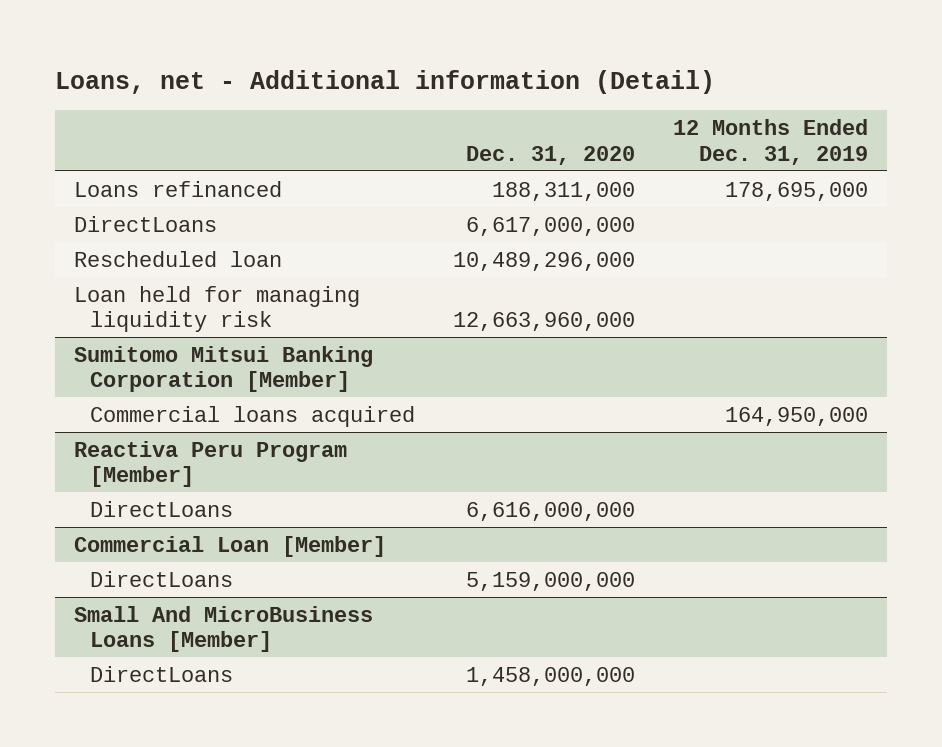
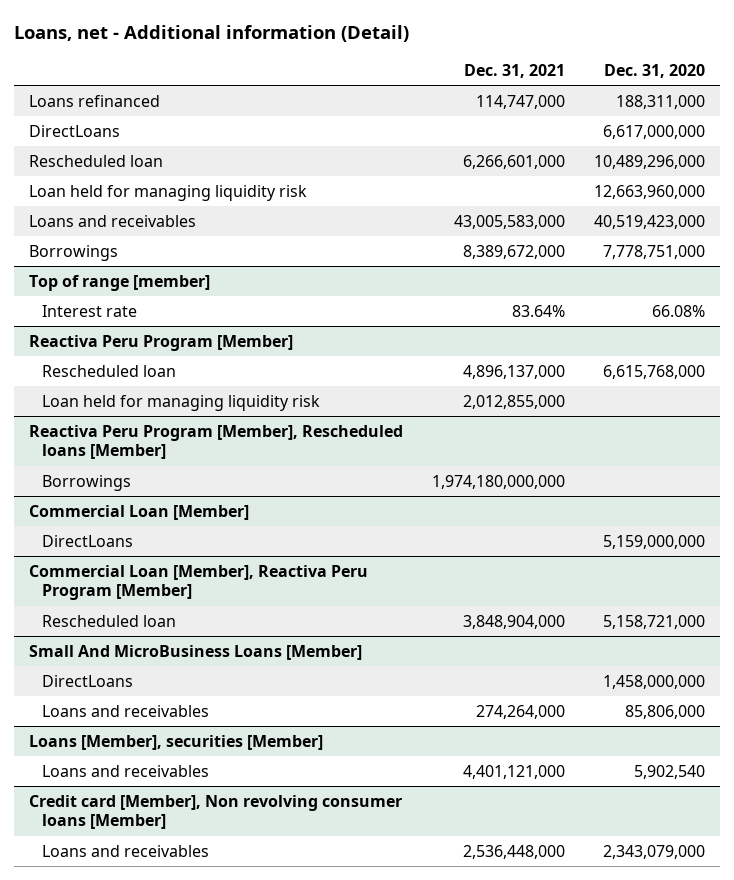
[673,118,869,165] 12 Months Ended Dec. 31, 2019 -> none
none -> [464,63,566,78] Dec. 31, 2021
[73,345,373,393] Sumitomo Mitsui Banking Corporation [Member] -> none
[90,405,416,427] Commercial loans acquired -> none
none -> [28,214,196,227] Loans and receivables
none -> [28,244,118,261] Borrowings
none -> [28,274,210,291] Top of range [member]
none -> [41,304,137,317] Interest rate
[90,500,234,517] DirectLoans -> none
none -> [41,364,176,377] Rescheduled loan
none -> [41,394,320,411] Loan held for managing liquidity risk
none -> [28,424,403,460] Reactiva Peru Program [Member], Rescheduled loans [Member]
none -> [41,474,131,491] Borrowings
none -> [28,564,368,601] Commercial Loan [Member], Reactiva Peru Program [Member]
none -> [41,614,176,627] Rescheduled loan
none -> [41,704,209,717] Loans and receivables
none -> [28,734,323,750] Loans [Member], securities [Member]
none -> [41,764,209,777] Loans and receivables
none -> [28,794,402,830] Credit card [Member], Non revolving consumer loans [Member]
none -> [41,844,209,857] Loans and receivables

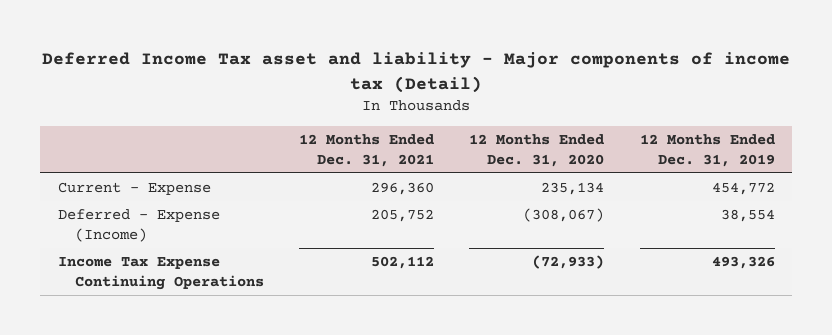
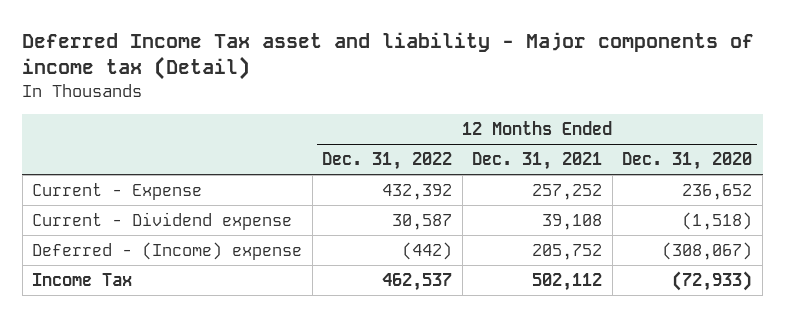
[639,133,775,167] 12 Months Ended Dec. 31, 2019 -> none
none -> [322,152,453,171] Dec. 31, 2022
[371,182,435,196] 296,360 -> [532,183,603,200] 257,252
[541,182,605,196] 235,134 -> [682,183,753,200] 236,652
none -> [32,211,293,230] Current - Dividend expense
[57,209,220,243] Deferred - Expense (Income) -> [32,241,303,260] Deferred - (Income) expense
[57,257,265,291] Income Tax Expense Continuing Operations -> [32,272,133,286] Income Tax

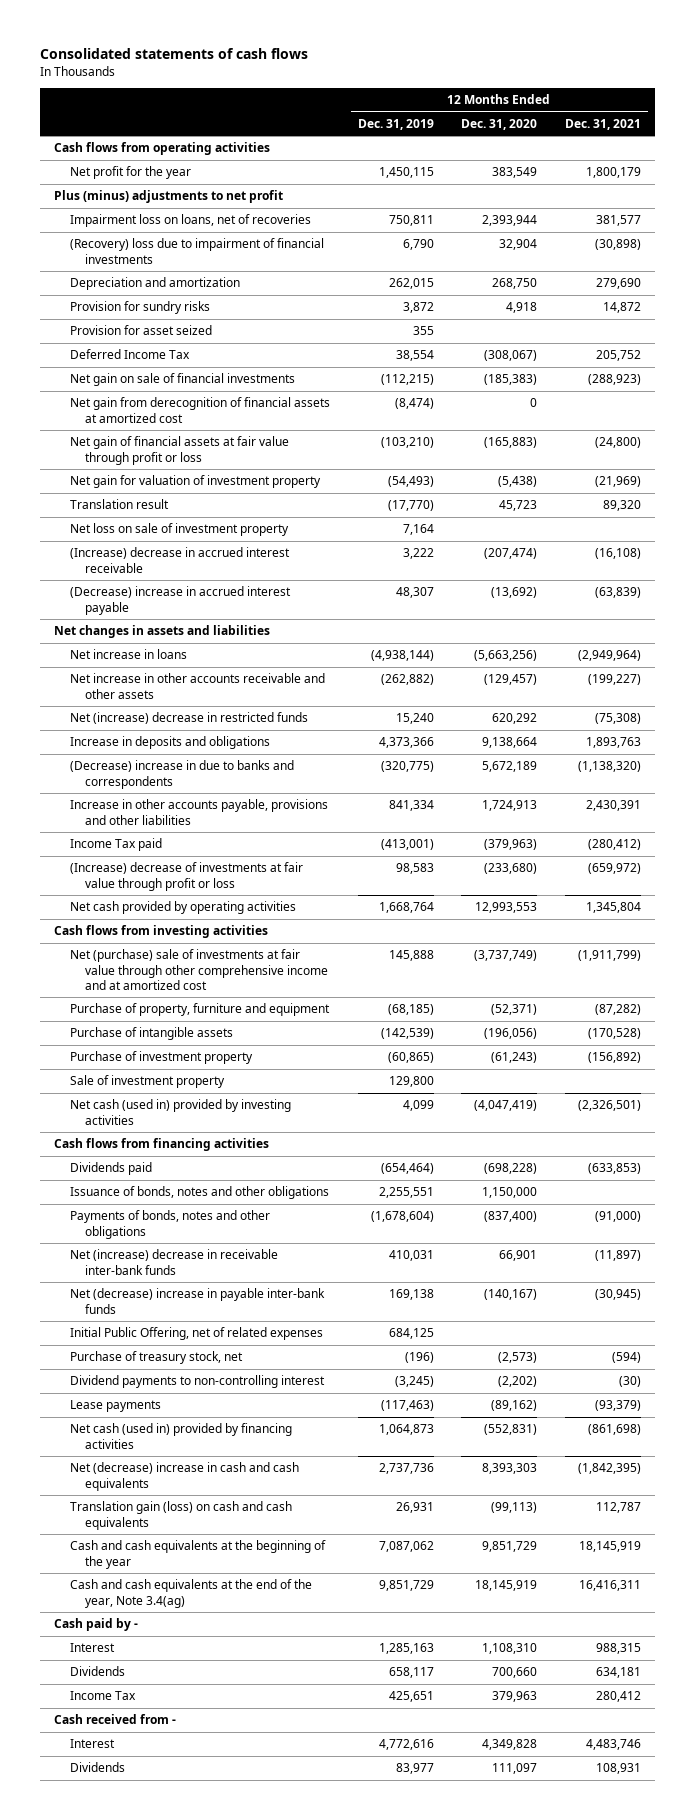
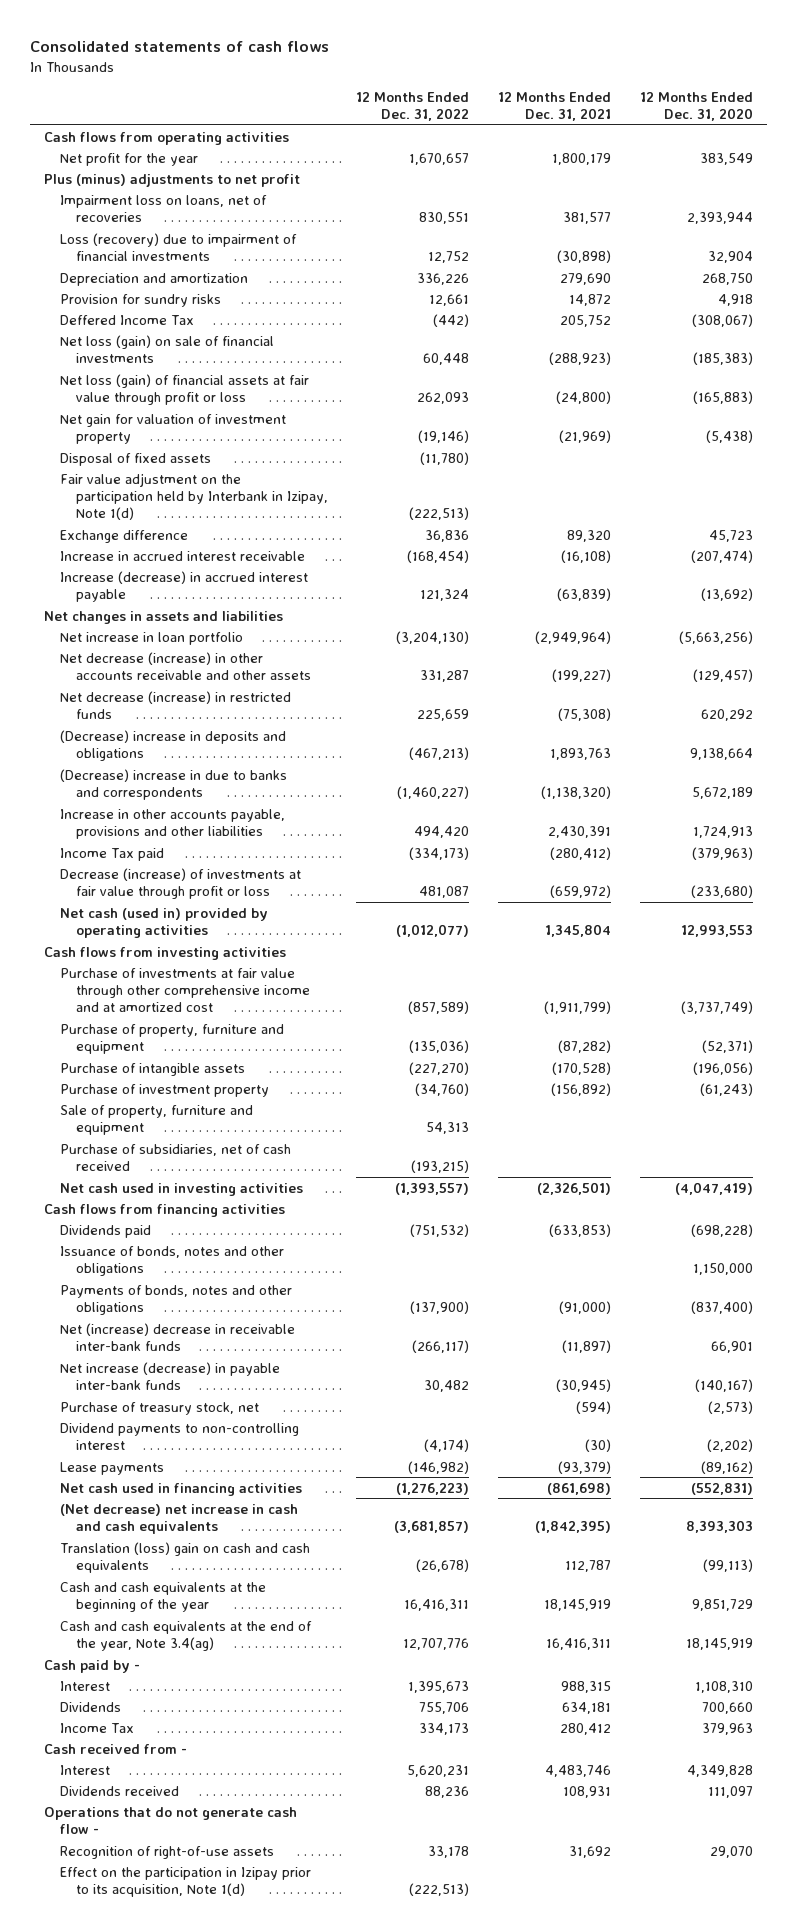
[357,118,434,130] Dec. 31, 2019 -> none
none -> [356,91,470,122] 12 Months Ended Dec. 31, 2022
[69,238,324,264] (Recovery) loss due to impairment of financial investments -> [60,232,298,261] Loss (recovery) due to impairment of financial investments
[69,325,212,336] Provision for asset seized -> none
[69,397,330,423] Net gain from derecognition of financial assets at amortized cost -> none
[69,349,190,360] Deferred Income Tax -> [60,314,195,325] Deffered Income Tax
[69,373,295,387] Net gain on sale of financial investments -> [60,334,275,363] Net loss (gain) on sale of financial investments
[69,436,289,465] Net gain of financial assets at fair value through profit or loss -> [60,373,310,405] Net loss (gain) of financial assets at fair value through profit or loss
[69,523,289,537] Net loss on sale of investment property -> none
none -> [60,452,212,466] Disposal of fixed assets
none -> [60,472,328,521] Fair value adjustment on the participation held by Interbank in Izipay, Note 1(d)
[69,499,169,510] Translation result -> [60,529,189,543] Exchange difference
[69,547,290,573] (Increase) decrease in accrued interest receivable -> [60,550,306,561] Increase in accrued interest receivable
[69,586,291,615] (Decrease) increase in accrued interest payable -> [60,570,309,602] Increase (decrease) in accrued interest payable
[69,649,187,660] Net increase in loans -> [60,631,244,645] Net increase in loan portfolio
[69,673,325,699] Net increase in other accounts receivable and other assets -> [60,651,311,680] Net decrease (increase) in other accounts receivable and other assets
[69,712,308,725] Net (increase) decrease in restricted funds -> [60,690,292,719] Net decrease (increase) in restricted funds
[69,736,270,750] Increase in deposits and obligations -> [60,729,287,761] (Decrease) increase in deposits and obligations
[69,862,303,891] (Increase) decrease of investments at fair value through profit or loss -> [60,867,302,899] Decrease (increase) of investments at fair value through profit or loss
[69,901,296,915] Net cash provided by operating activities -> [60,907,269,938] Net cash (used in) provided by operating activities
[69,949,329,990] Net (purchase) sale of investments at fair value through other comprehensive income and at amortized cost -> [60,967,310,1013] Purchase of investments at fair value through other comprehensive income and at amortized cost
[69,1075,225,1089] Sale of investment property -> [60,1104,254,1135] Sale of property, furniture and equipment
none -> [60,1143,292,1171] Purchase of subsidiaries, net of cash received
[69,1099,291,1125] Net cash (used in) provided by investing activities -> [60,1182,304,1196] Net cash used in investing activities
[69,1327,323,1341] Initial Public Offering, net of related expenses -> none
[69,1288,325,1314] Net (decrease) increase in payable inter-bank funds -> [60,1361,281,1390] Net increase (decrease) in payable inter-bank funds
[69,1423,292,1449] Net cash (used in) provided by financing activities -> [60,1482,303,1496] Net cash used in financing activities
[69,1462,299,1491] Net (decrease) increase in cash and cash equivalents -> [60,1503,299,1534] (Net decrease) net increase in cash and cash equivalents
[69,1501,292,1530] Translation gain (loss) on cash and cash equivalents -> [60,1541,311,1573] Translation (loss) gain on cash and cash equivalents
[69,1762,125,1773] Dividends -> [60,1785,180,1796] Dividends received
none -> [44,1806,298,1834] Operations that do not generate cash flow -
none -> [60,1845,275,1859] Recognition of right-of-use assets
none -> [60,1866,312,1897] Effect on the participation in Izipay prior to its acquisition, Note 1(d)

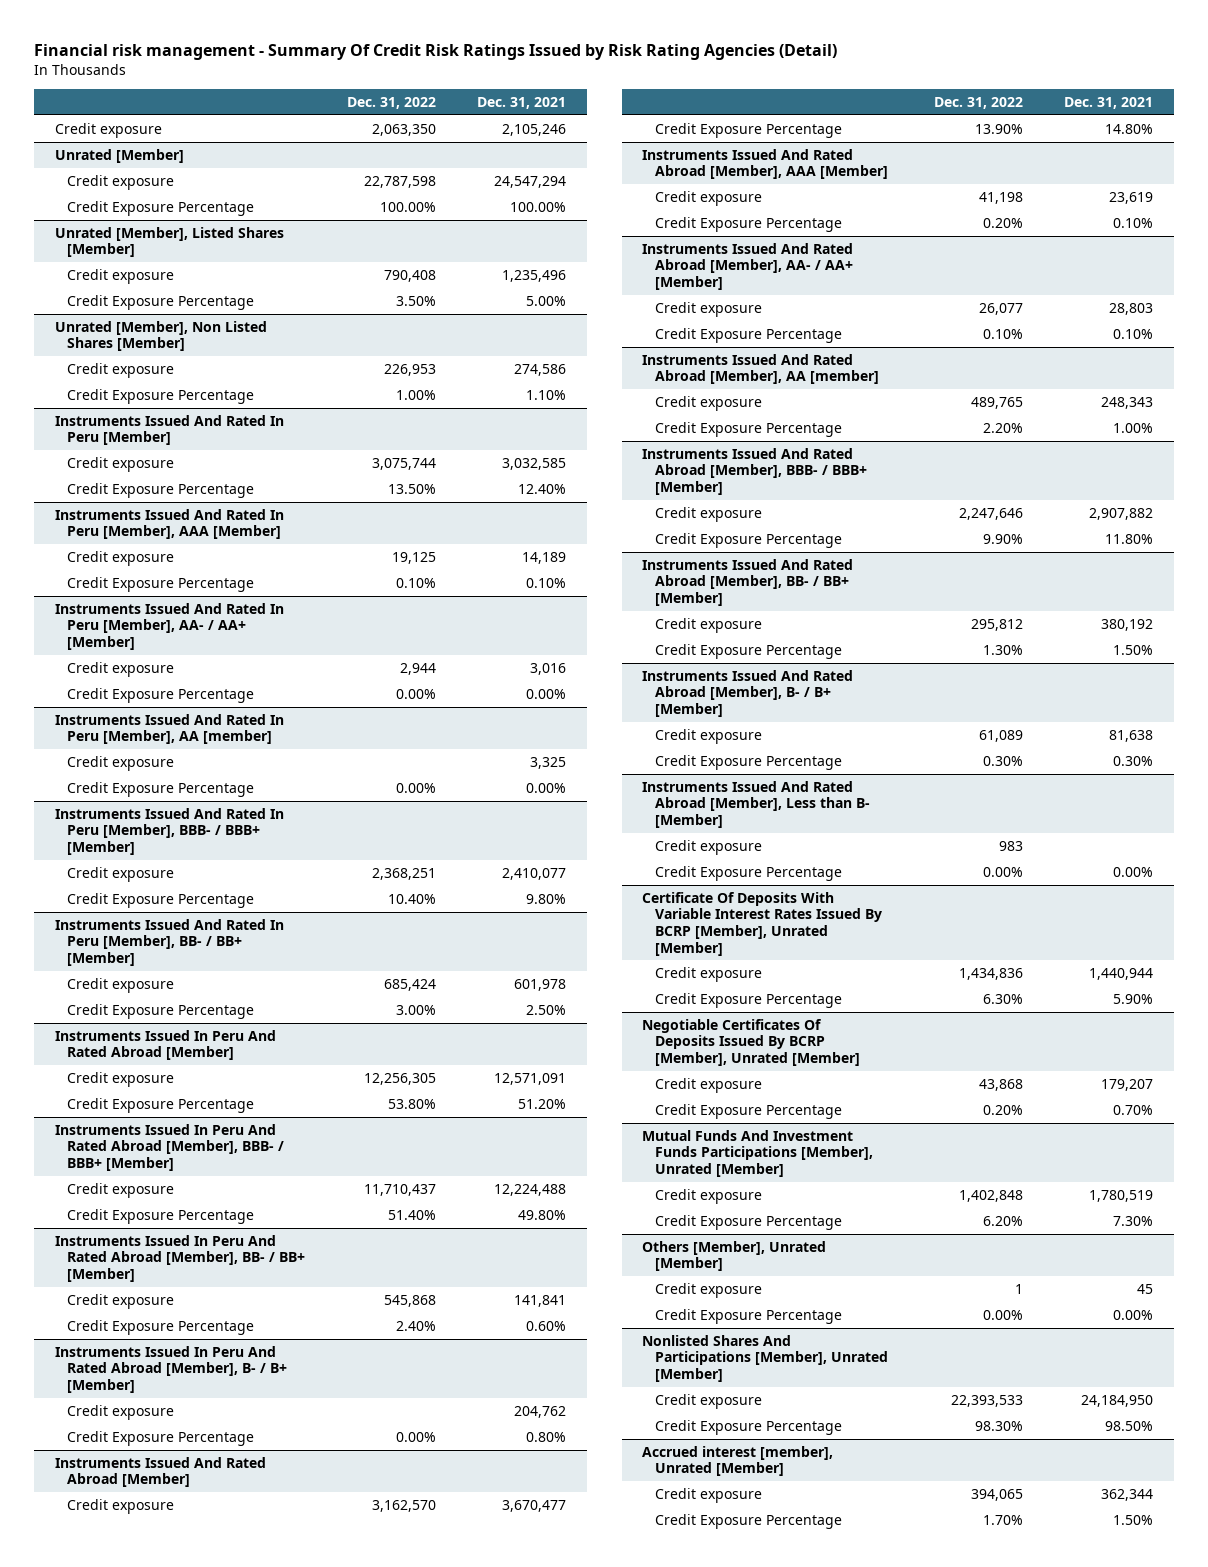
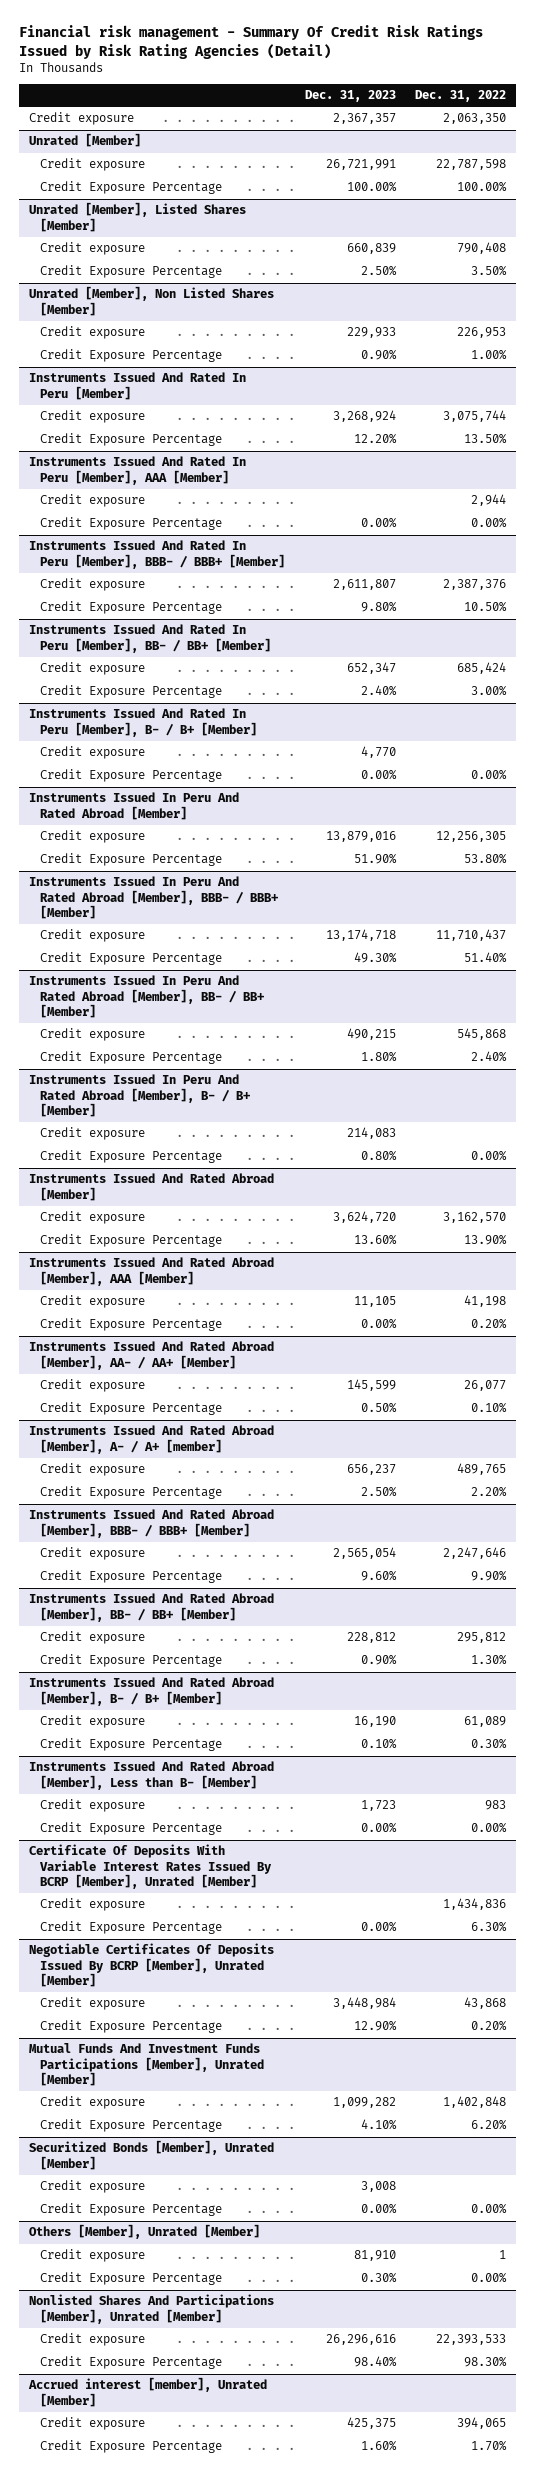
[477,96,567,109] Dec. 31, 2021 -> none
none -> [304,90,396,103] Dec. 31, 2023
[67,550,175,566] Credit exposure -> none
[67,576,255,592] Credit Exposure Percentage -> none
[54,602,284,651] Instruments Issued And Rated In Peru [Member], AA- / AA+ [Member] -> none
[54,713,284,745] Instruments Issued And Rated In Peru [Member], AA [member] -> none
[67,755,175,771] Credit exposure -> none
[67,781,255,797] Credit Exposure Percentage -> none
[371,867,436,880] 2,368,251 -> [443,579,507,591] 2,387,376
[387,893,436,904] 10.40% -> [464,601,508,613] 10.50%
none -> [28,708,258,737] Instruments Issued And Rated In Peru [Member], B- / B+ [Member]
none -> [40,746,146,760] Credit exposure
none -> [40,769,223,783] Credit Exposure Percentage
[642,353,879,385] Instruments Issued And Rated Abroad [Member], AA [member] -> [28,1425,274,1454] Instruments Issued And Rated Abroad [Member], A- / A+ [member]
none -> [28,2140,274,2170] Securitized Bonds [Member], Unrated [Member]
none -> [40,2180,146,2194] Credit exposure
none -> [40,2203,223,2217] Credit Exposure Percentage

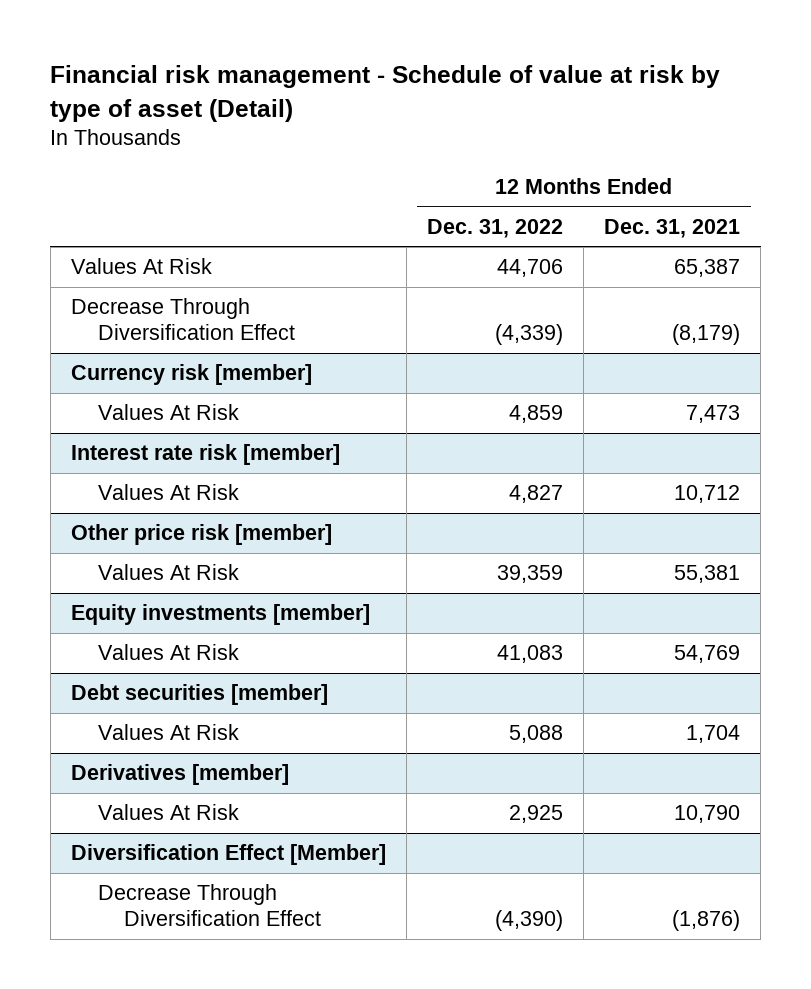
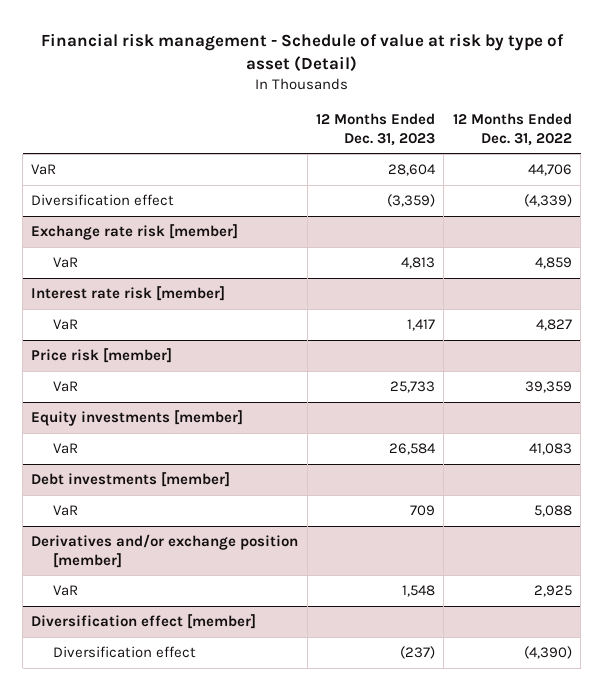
[604,218,741,238] Dec. 31, 2021 -> none
none -> [316,113,436,146] 12 Months Ended Dec. 31, 2023
[70,258,212,275] Values At Risk -> [31,163,57,175] VaR
[70,298,295,341] Decrease Through Diversification Effect -> [31,193,175,206] Diversification effect
[70,364,312,386] Currency risk [member] -> [31,223,239,240] Exchange rate risk [member]
[97,404,239,421] Values At Risk -> [53,256,79,268] VaR
[97,484,239,501] Values At Risk -> [53,318,79,330] VaR
[70,524,332,546] Other price risk [member] -> [31,347,173,363] Price risk [member]
[97,564,239,581] Values At Risk -> [53,380,79,392] VaR
[97,644,239,661] Values At Risk -> [53,442,79,454] VaR
[70,684,328,706] Debt securities [member] -> [31,471,231,487] Debt investments [member]
[97,724,239,741] Values At Risk -> [53,504,79,516] VaR
[70,764,289,786] Derivatives [member] -> [31,533,299,568] Derivatives and/or exchange position [member]
[97,804,239,821] Values At Risk -> [53,584,79,596] VaR
[70,844,386,866] Diversification Effect [Member] -> [31,613,257,629] Diversification effect [member]
[97,884,322,927] Decrease Through Diversification Effect -> [53,645,197,658] Diversification effect

